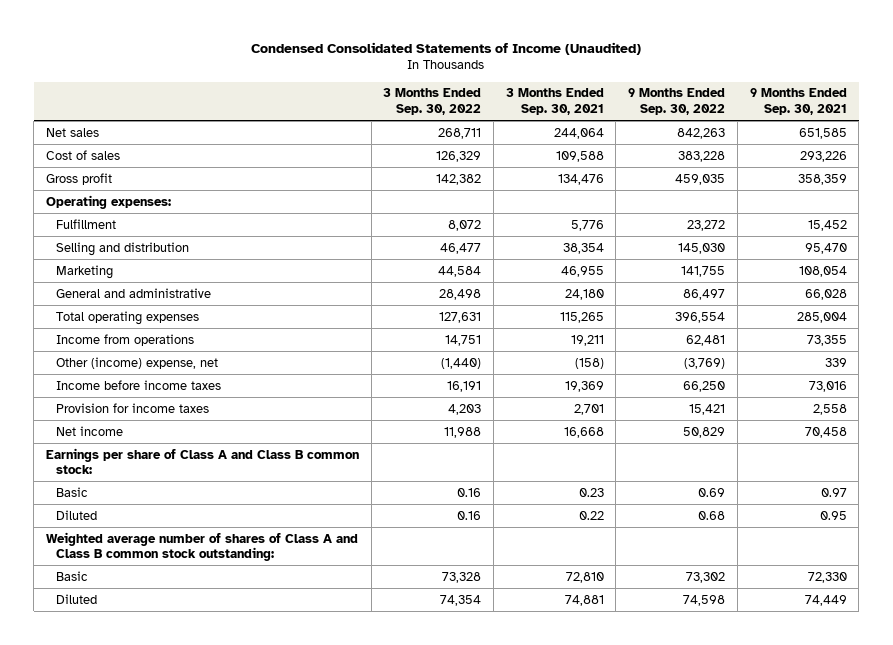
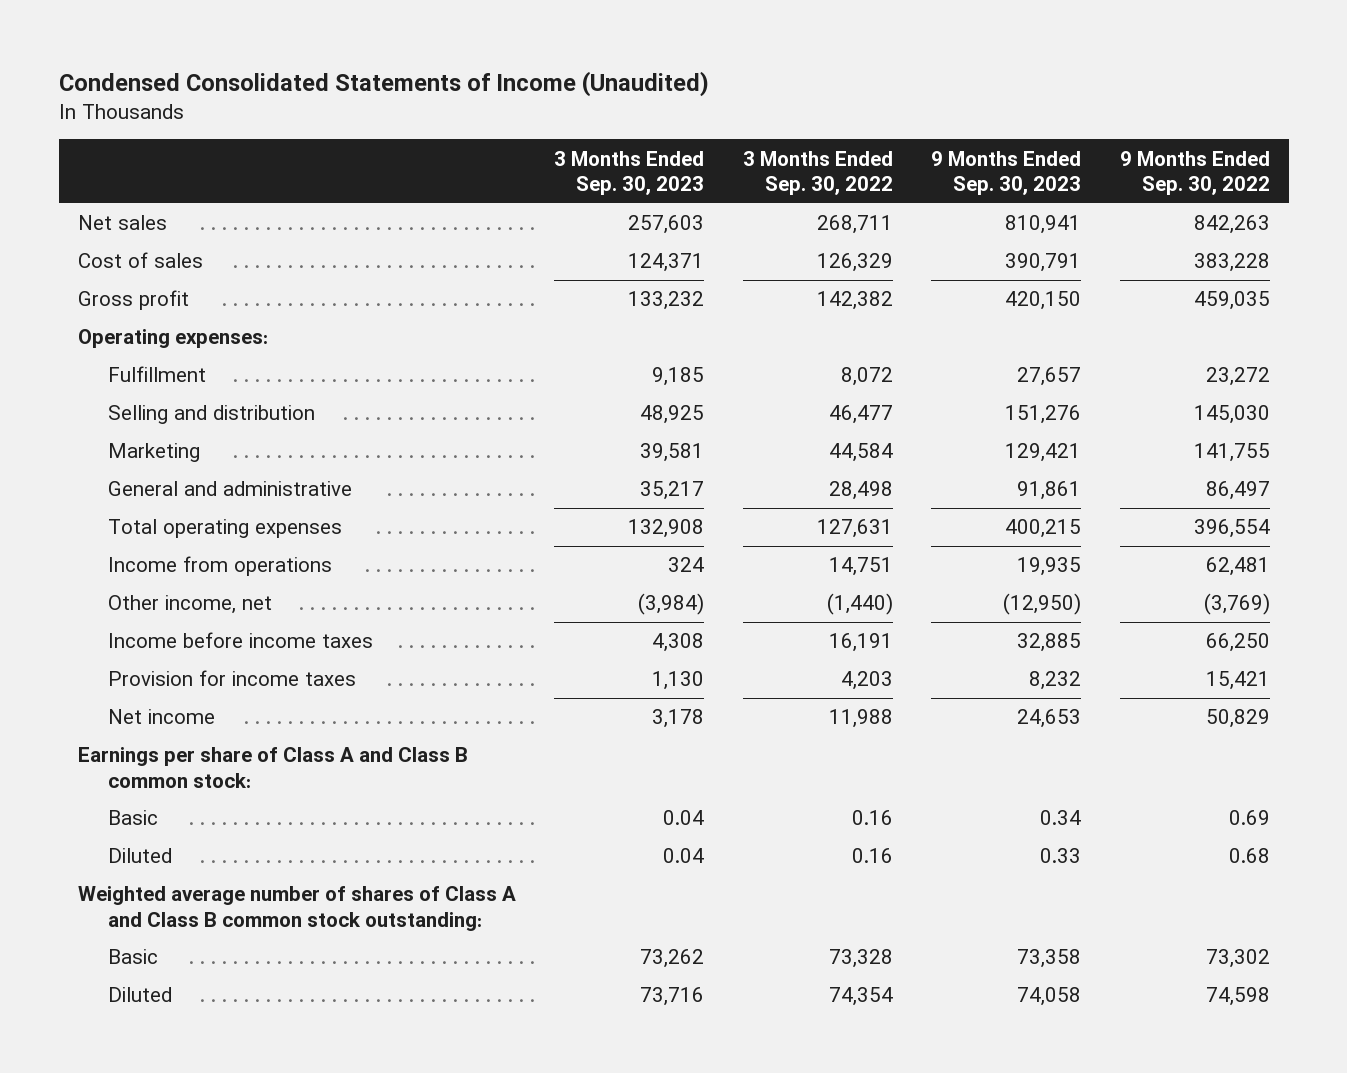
[505,88,604,115] 3 Months Ended Sep. 30, 2021 -> none
[749,88,847,115] 9 Months Ended Sep. 30, 2021 -> none
none -> [554,150,705,195] 3 Months Ended Sep. 30, 2023
none -> [931,150,1082,195] 9 Months Ended Sep. 30, 2023
[55,356,218,369] Other (income) expense, net -> [107,595,272,615] Other income, net

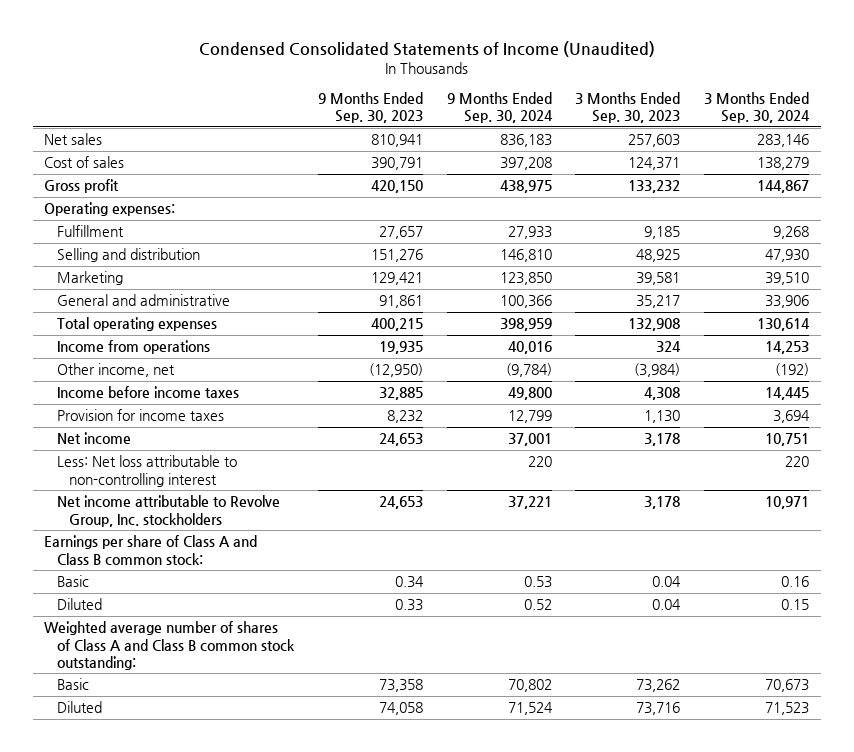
[742,150,893,195] 3 Months Ended Sep. 30, 2022 -> none
[1119,150,1270,195] 9 Months Ended Sep. 30, 2022 -> none
none -> [446,91,553,123] 9 Months Ended Sep. 30, 2024
none -> [704,91,811,123] 3 Months Ended Sep. 30, 2024
none -> [56,455,237,487] Less: Net loss attributable to non-controlling interest
none -> [56,495,280,527] Net income attributable to Revolve Group, Inc. stockholders

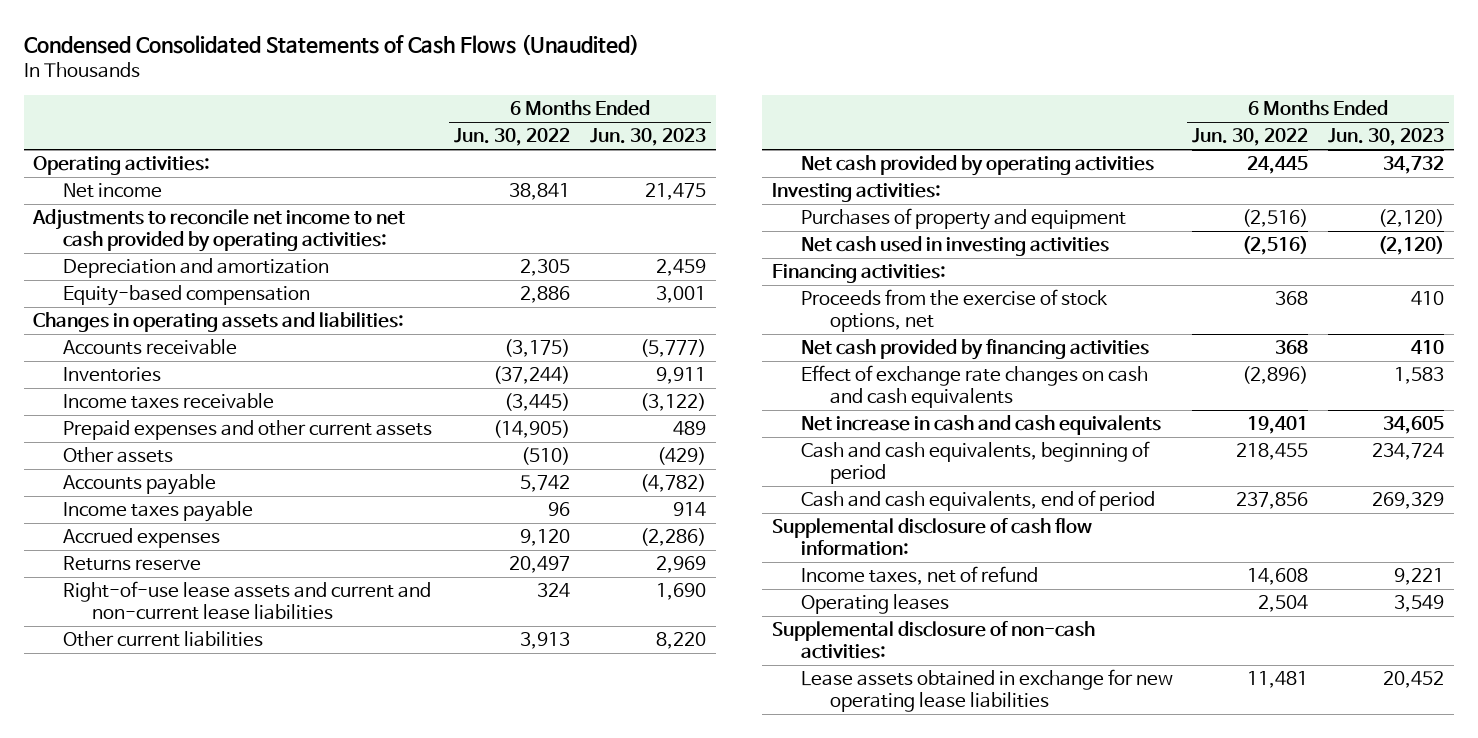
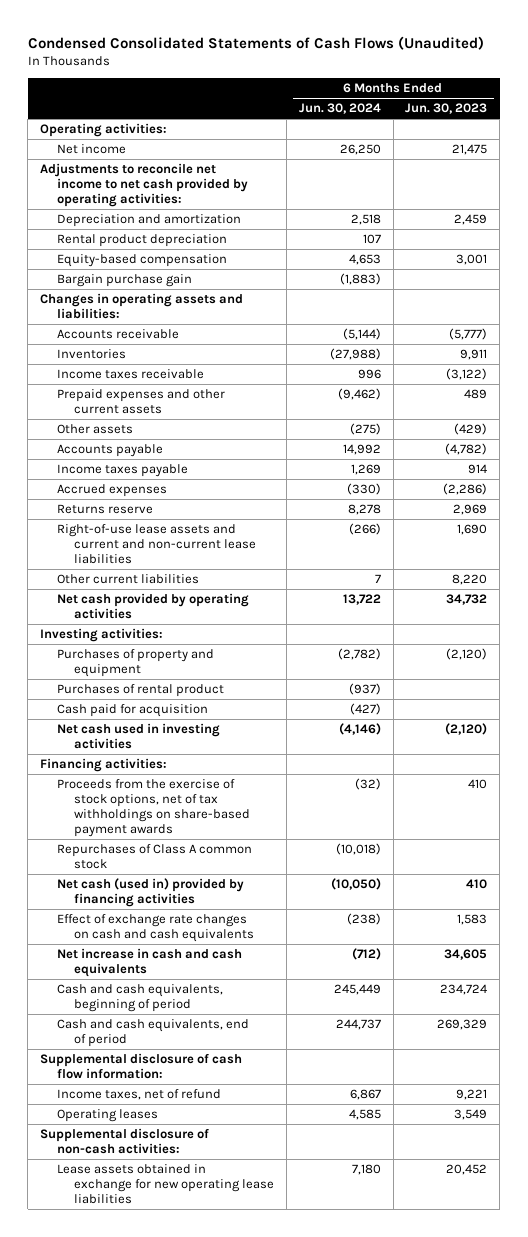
[454,128,571,147] Jun. 30, 2022 -> none
none -> [298,103,381,115] Jun. 30, 2024
none -> [57,234,228,248] Rental product depreciation
none -> [57,274,193,288] Bargain purchase gain
none -> [57,684,225,698] Purchases of rental product
none -> [57,704,209,718] Cash paid for acquisition
[800,289,1108,332] Proceeds from the exercise of stock options, net -> [57,779,251,838] Proceeds from the exercise of stock options, net of tax withholdings on share-based payment awards
none -> [57,844,253,870] Repurchases of Class A common stock
[800,339,1149,361] Net cash provided by financing activities -> [57,878,245,908] Net cash (used in) provided by financing activities

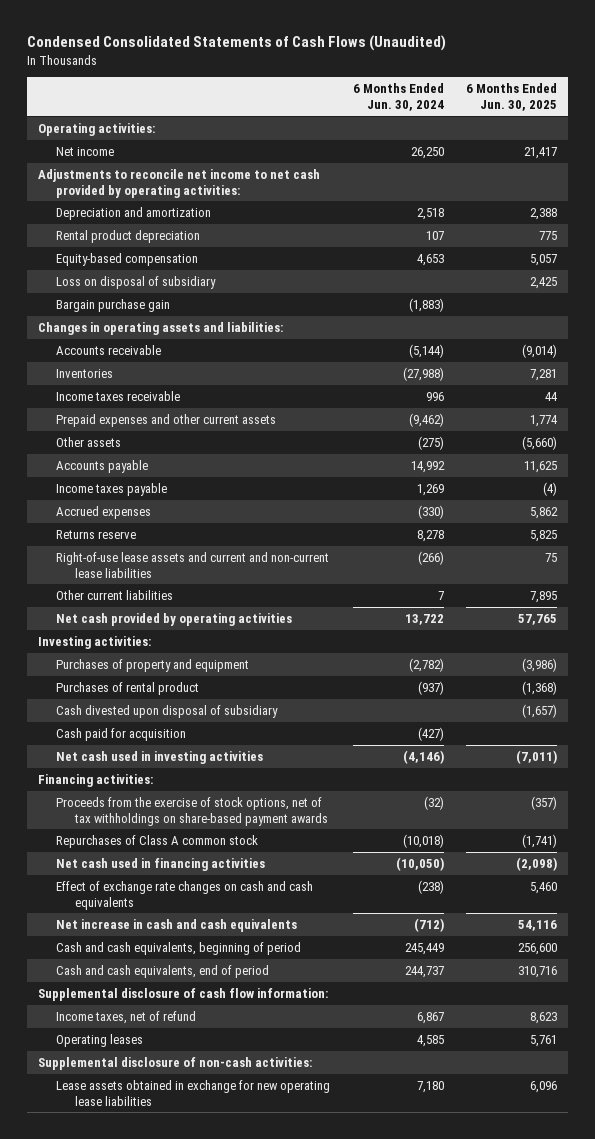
[405,103,488,115] Jun. 30, 2023 -> none
none -> [466,83,558,112] 6 Months Ended Jun. 30, 2025
none -> [56,275,217,289] Loss on disposal of subsidiary
none -> [56,704,279,718] Cash divested upon disposal of subsidiary
[57,878,245,908] Net cash (used in) provided by financing activities -> [56,857,266,871] Net cash used in financing activities

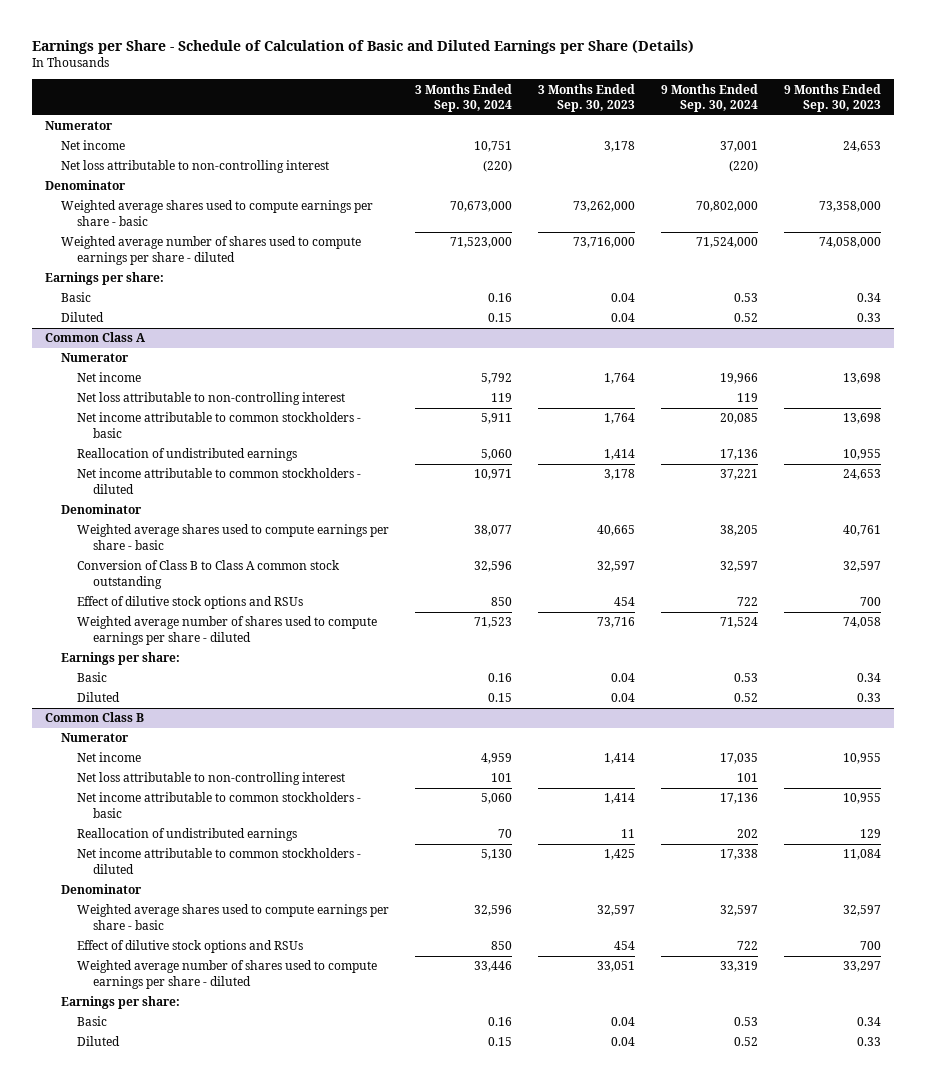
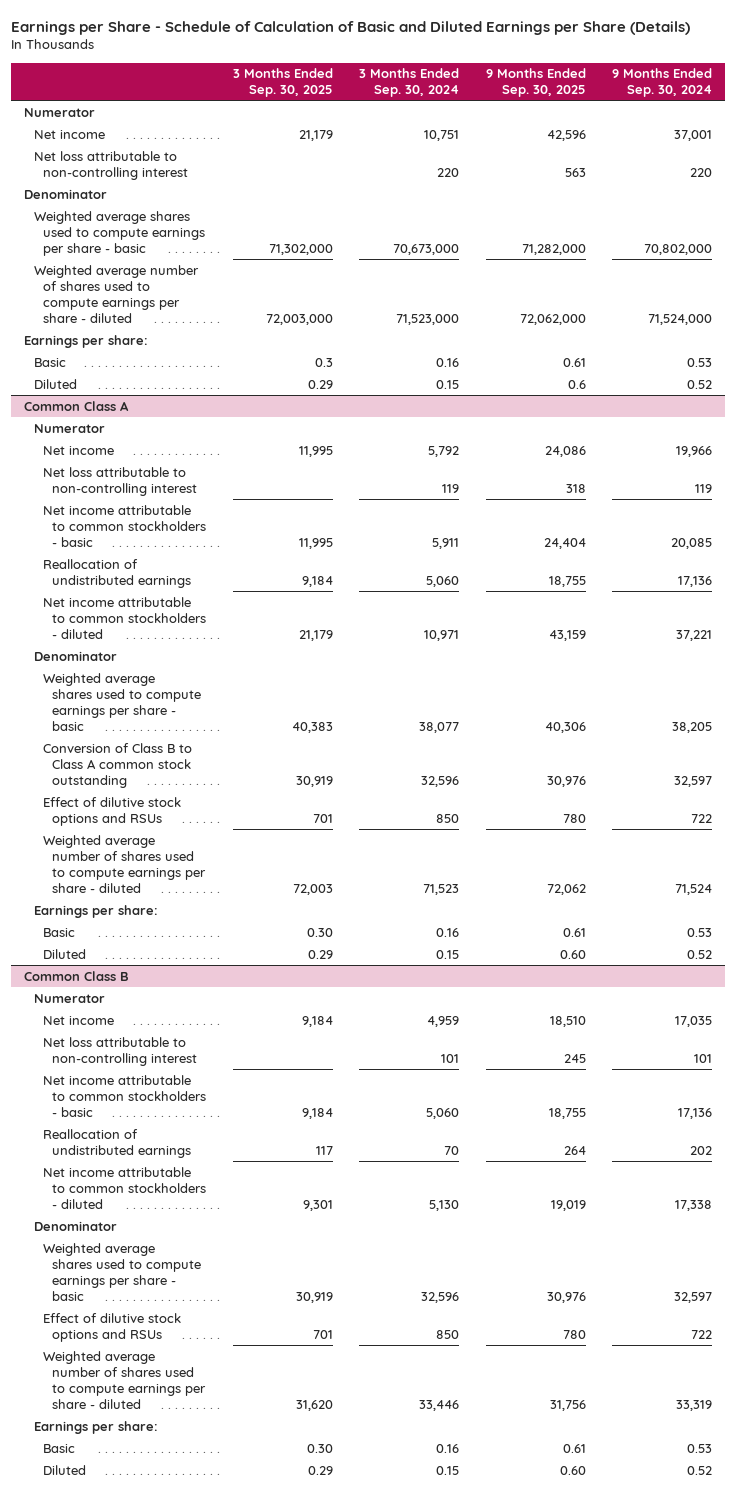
[538,83,636,113] 3 Months Ended Sep. 30, 2023 -> none
[783,83,881,113] 9 Months Ended Sep. 30, 2023 -> none
none -> [232,68,333,98] 3 Months Ended Sep. 30, 2025
none -> [485,68,586,98] 9 Months Ended Sep. 30, 2025
[483,160,513,173] (220) -> [437,167,460,177] 220
[728,160,758,173] (220) -> [690,167,713,177] 220

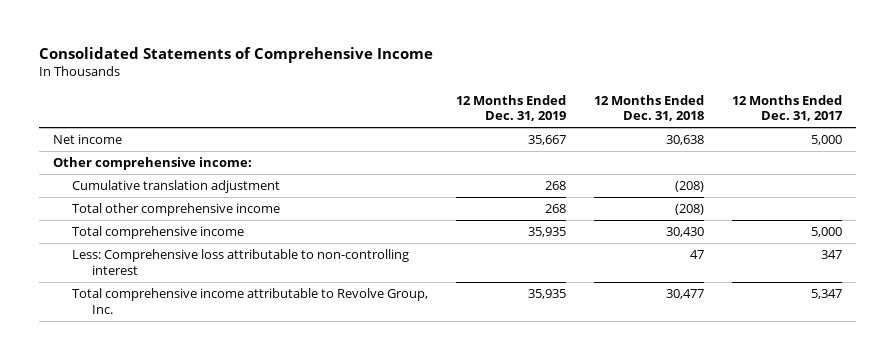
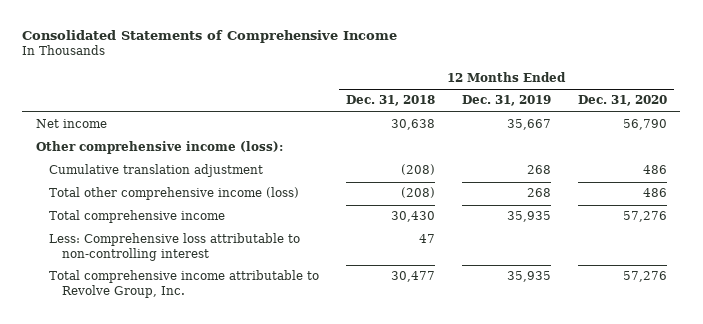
[732,94,844,122] 12 Months Ended Dec. 31, 2017 -> none
none -> [577,95,667,107] Dec. 31, 2020
[53,156,253,170] Other comprehensive income: -> [35,141,283,155] Other comprehensive income (loss):
[72,202,281,216] Total other comprehensive income -> [49,187,300,201] Total other comprehensive income (loss)

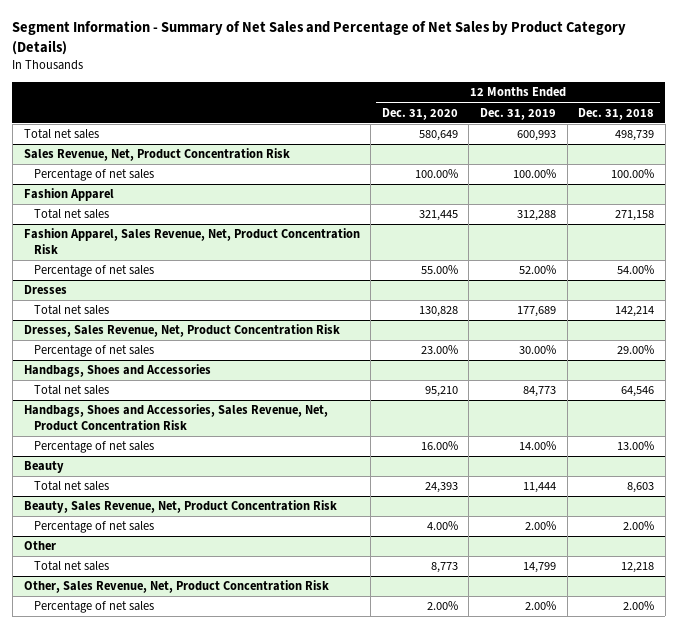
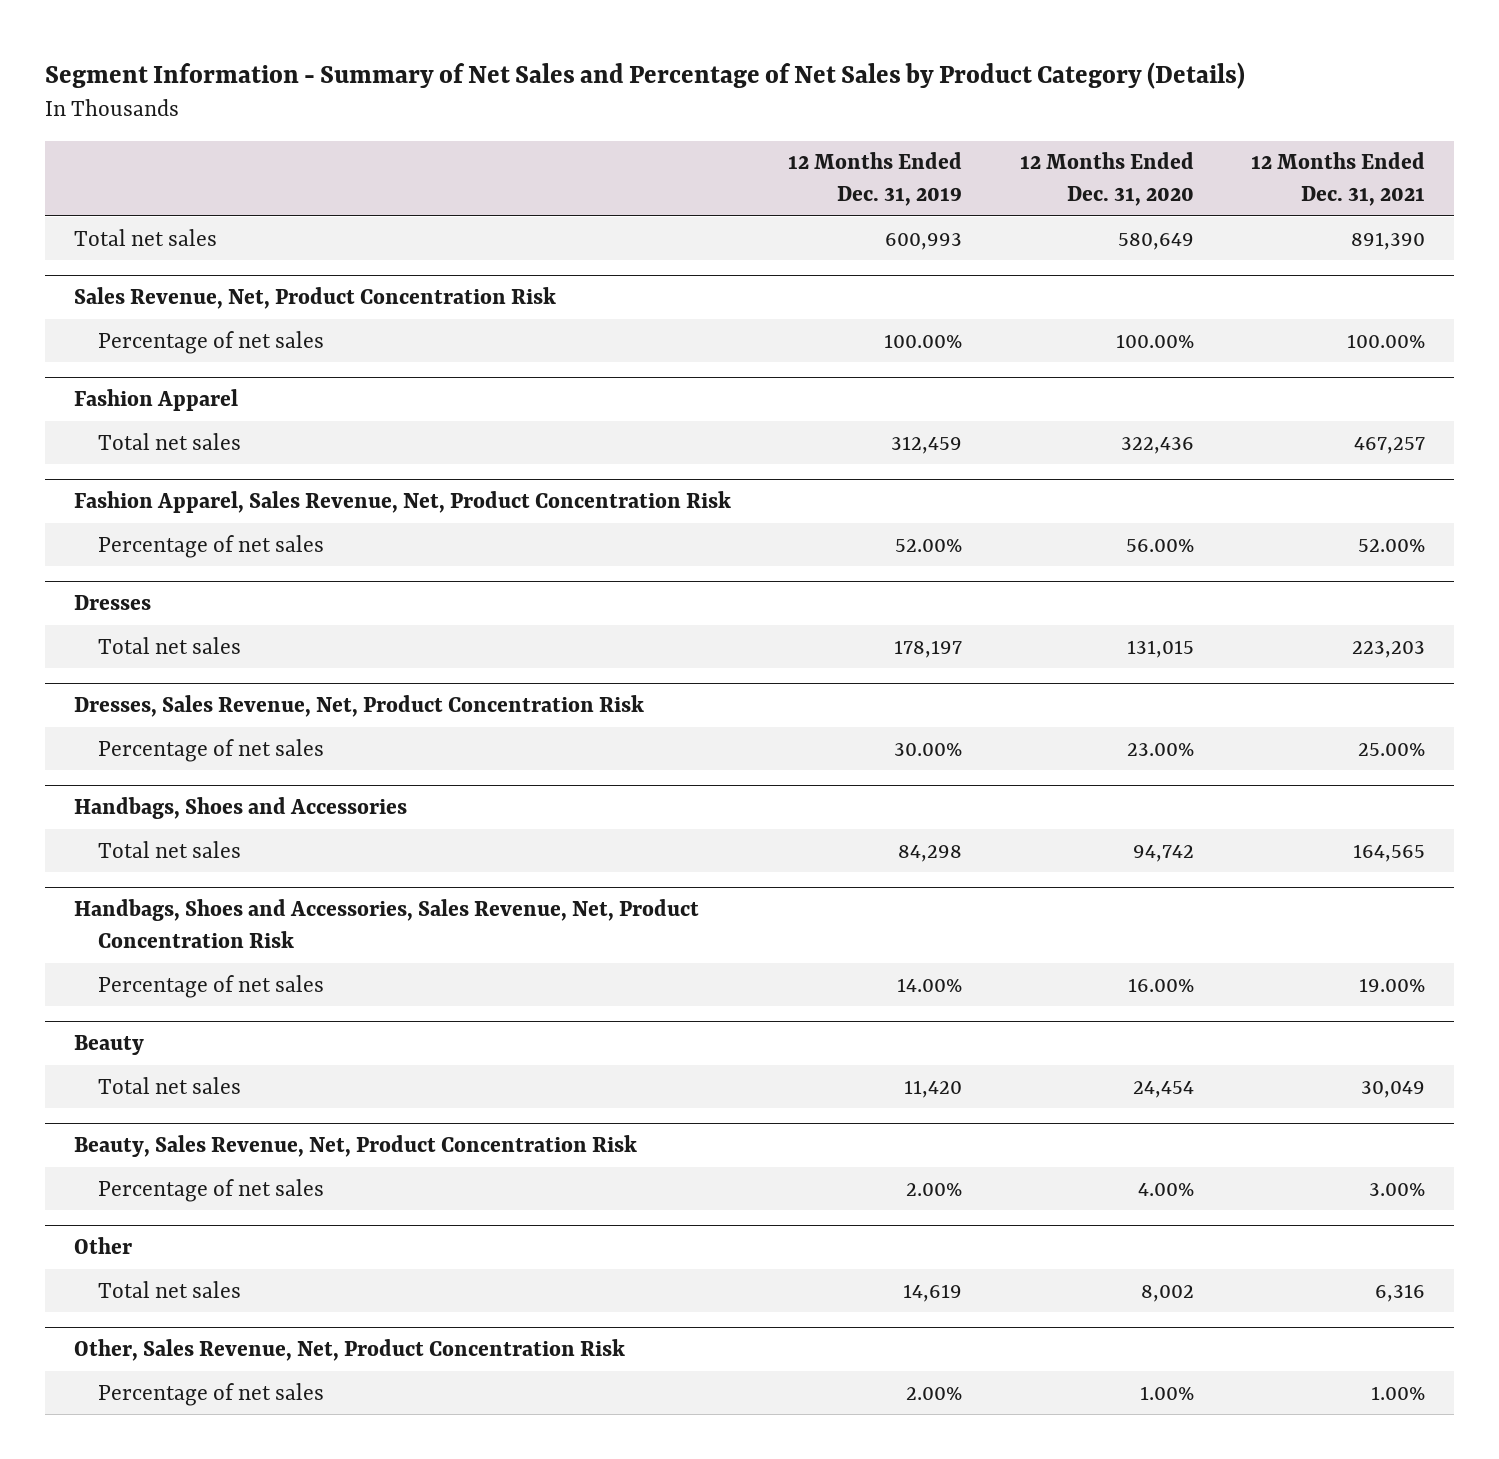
[578,107,655,120] Dec. 31, 2018 -> none
none -> [1251,152,1426,206] 12 Months Ended Dec. 31, 2021
[418,210,458,222] 321,445 -> [1120,436,1194,454] 322,436
[516,210,556,222] 312,288 -> [891,435,963,454] 312,459
[420,265,458,275] 55.00% -> [1125,538,1194,552] 56.00%
[418,306,458,318] 130,828 -> [1126,639,1194,658] 131,015
[516,306,556,318] 177,689 -> [894,639,963,658] 178,197
[424,386,458,398] 95,210 -> [1132,844,1194,862] 94,742
[522,386,556,398] 84,773 -> [898,844,963,862] 84,298
[424,482,458,494] 24,393 -> [1132,1080,1194,1098] 24,454
[522,482,556,494] 11,444 -> [904,1079,963,1098] 11,420
[430,562,458,574] 8,773 -> [1140,1284,1194,1302] 8,002
[522,562,556,574] 14,799 -> [903,1283,963,1302] 14,619
[426,601,458,611] 2.00% -> [1139,1385,1194,1400] 1.00%

